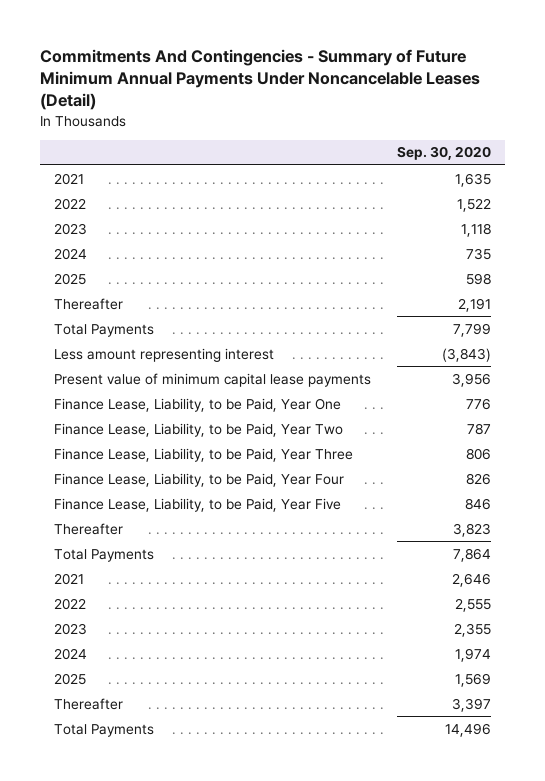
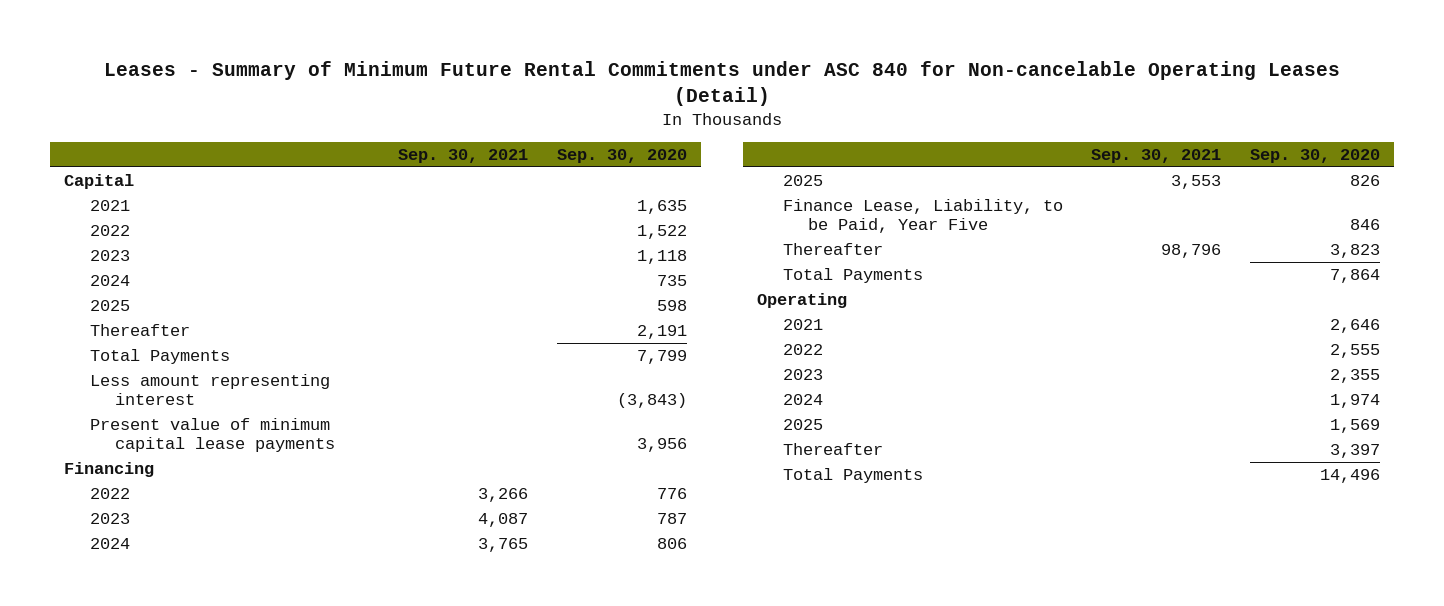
[40,49,481,111] Commitments And Contingencies - Summary of Future Minimum Annual Payments Under Noncancelable Leases (Detail) -> [103,61,1340,107] Leases - Summary of Minimum Future Rental Commitments under ASC 840 for Non-cancelable Operating Leases (Detail)
none -> [398,148,529,163] Sep. 30, 2021
none -> [64,174,135,190] Capital
none -> [64,462,155,478] Financing
[53,397,341,412] Finance Lease, Liability, to be Paid, Year One -> [89,488,130,500] 2022
[53,422,343,437] Finance Lease, Liability, to be Paid, Year Two -> [89,513,130,525] 2023
[53,447,353,462] Finance Lease, Liability, to be Paid, Year Three -> [89,538,130,550] 2024
[53,472,344,487] Finance Lease, Liability, to be Paid, Year Four -> [782,175,823,187] 2025
none -> [757,293,848,309] Operating

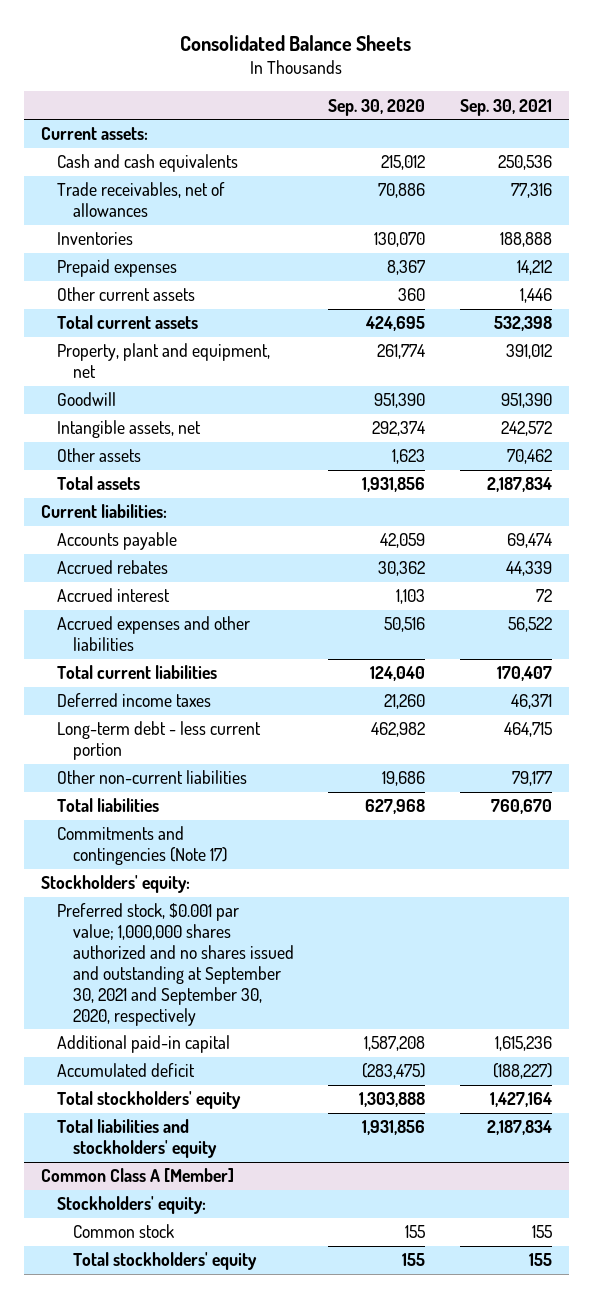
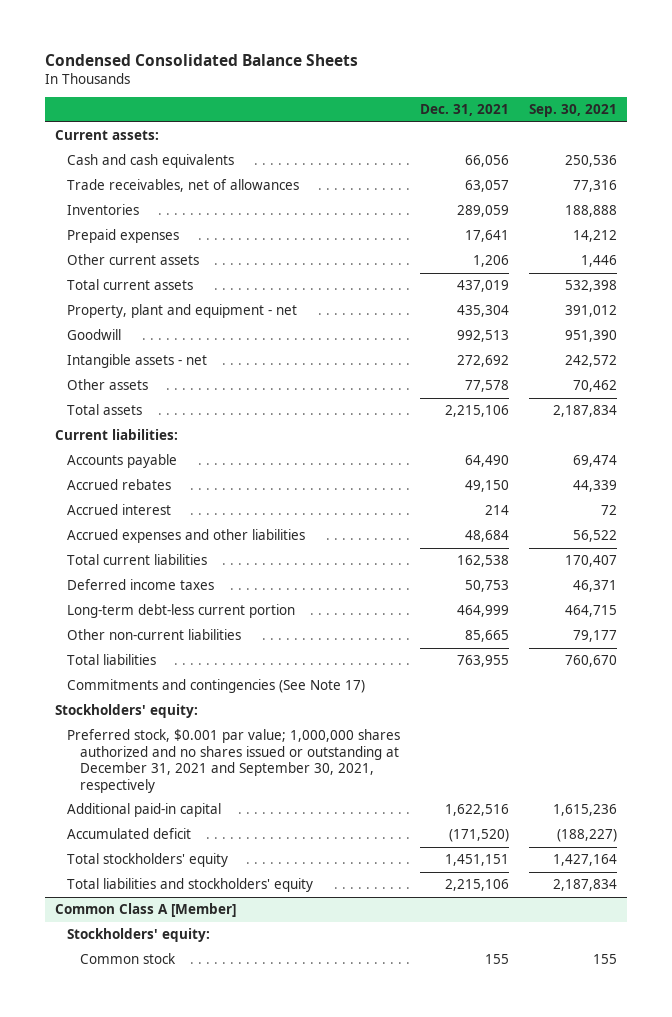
[180,34,412,51] Consolidated Balance Sheets -> [44,53,358,66] Condensed Consolidated Balance Sheets
[328,98,426,116] Sep. 30, 2020 -> none
none -> [420,104,510,117] Dec. 31, 2021
[56,343,270,379] Property, plant and equipment, net -> [67,304,298,319] Property, plant and equipment - net
[56,420,201,439] Intangible assets, net -> [67,354,208,369] Intangible assets - net
[56,721,261,761] Long-term debt - less current portion -> [67,604,296,619] Long-term debt-less current portion
[56,826,228,866] Commitments and contingencies (Note 17) -> [67,679,366,694] Commitments and contingencies (See Note 17)
[56,903,295,1026] Preferred stock, $0.001 par value; 1,000,000 shares authorized and no shares issued and outstanding at September 30, 2021 and September 30, 2020, respectively -> [67,729,401,793] Preferred stock, $0.001 par value; 1,000,000 shares authorized and no shares issued or outstanding at December 31, 2021 and September 30, 2021, respectively
[73,1252,258,1271] Total stockholders' equity -> none

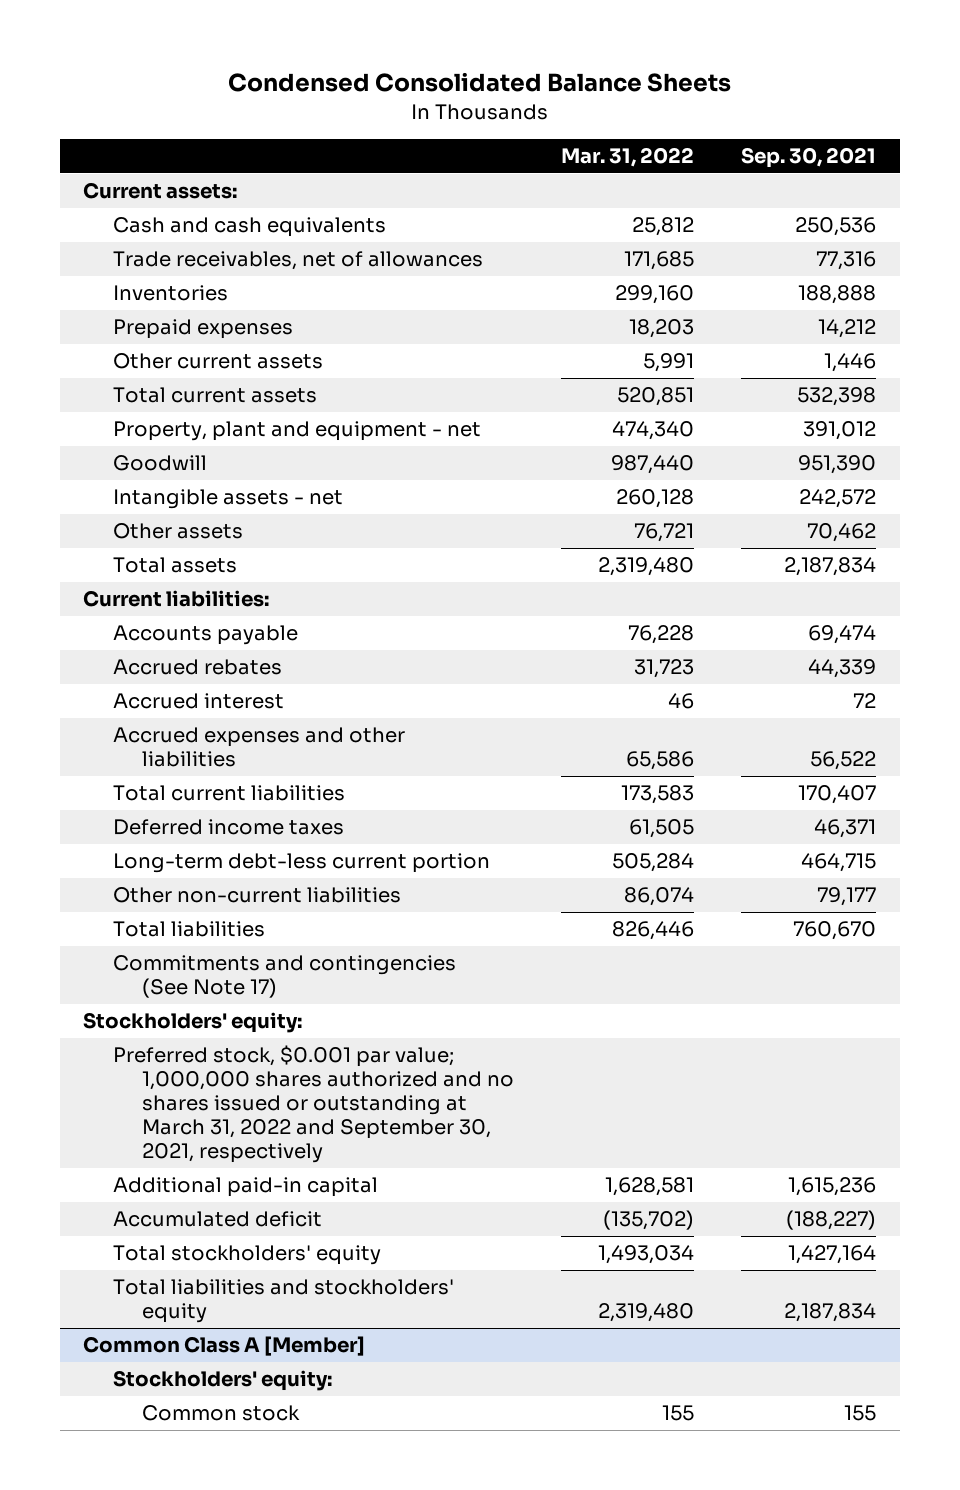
[420,104,510,117] Dec. 31, 2021 -> none
none -> [561,147,695,168] Mar. 31, 2022
[67,729,401,793] Preferred stock, $0.001 par value; 1,000,000 shares authorized and no shares issued or outstanding at December 31, 2021 and September 30, 2021, respectively -> [112,1045,515,1164] Preferred stock, $0.001 par value; 1,000,000 shares authorized and no shares issued or outstanding at March 31, 2022 and September 30, 2021, respectively

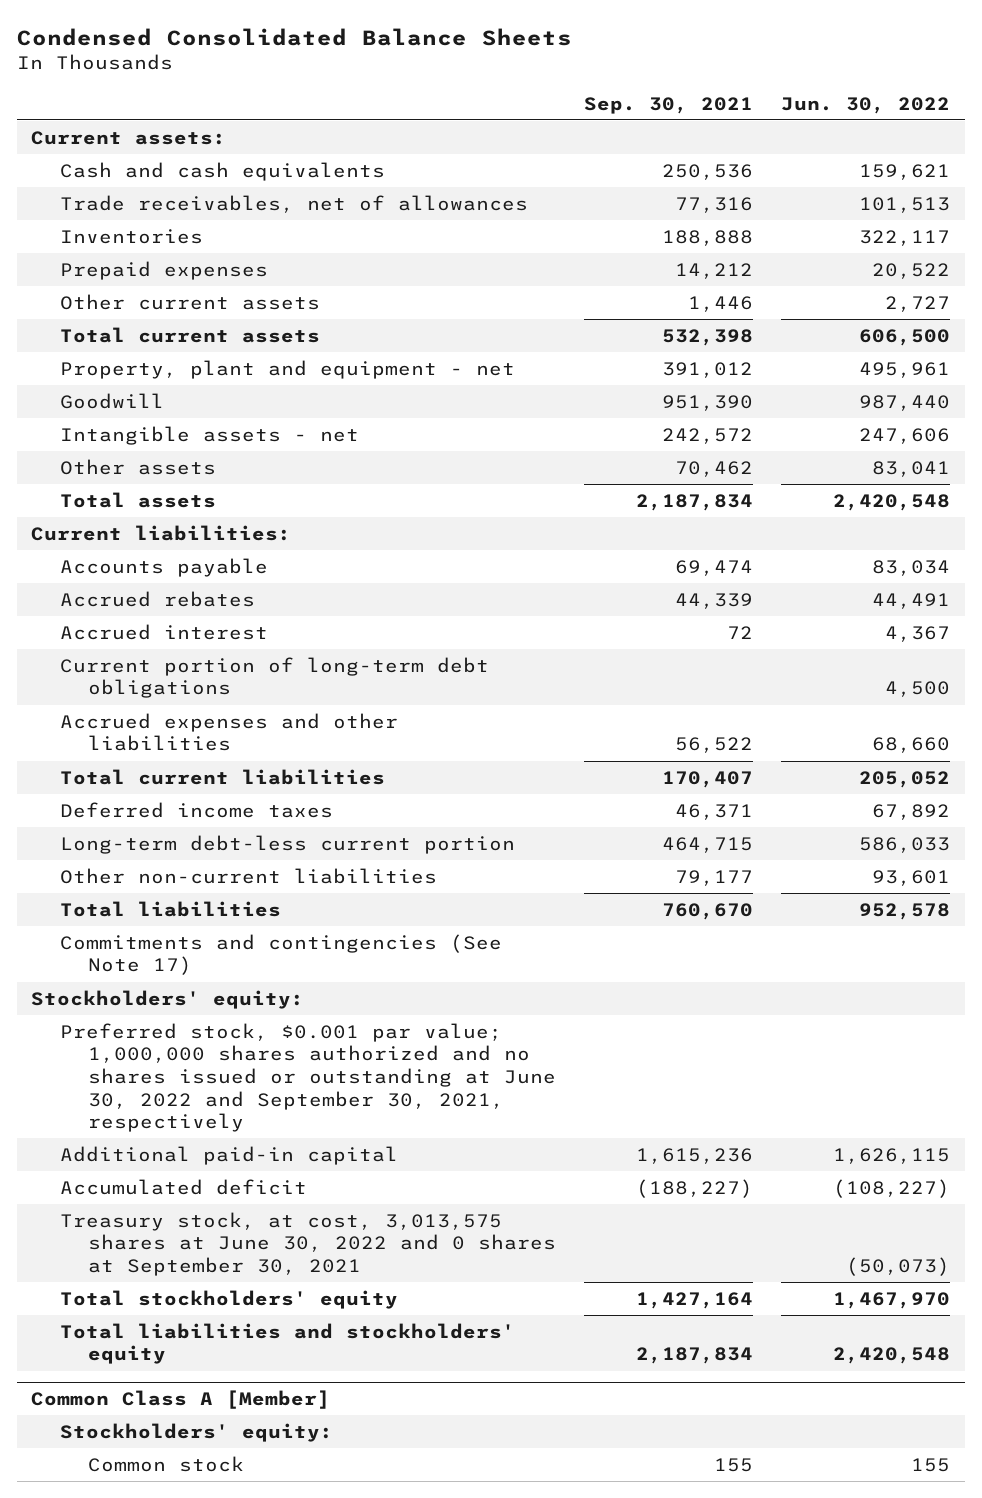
[561,147,695,168] Mar. 31, 2022 -> none
none -> [781,96,951,114] Jun. 30, 2022
none -> [59,656,489,699] Current portion of long-term debt obligations
[112,1045,515,1164] Preferred stock, $0.001 par value; 1,000,000 shares authorized and no shares issued or outstanding at March 31, 2022 and September 30, 2021, respectively -> [59,1022,556,1133] Preferred stock, $0.001 par value; 1,000,000 shares authorized and no shares issued or outstanding at June 30, 2022 and September 30, 2021, respectively
none -> [59,1211,556,1276] Treasury stock, at cost, 3,013,575 shares at June 30, 2022 and 0 shares at September 30, 2021

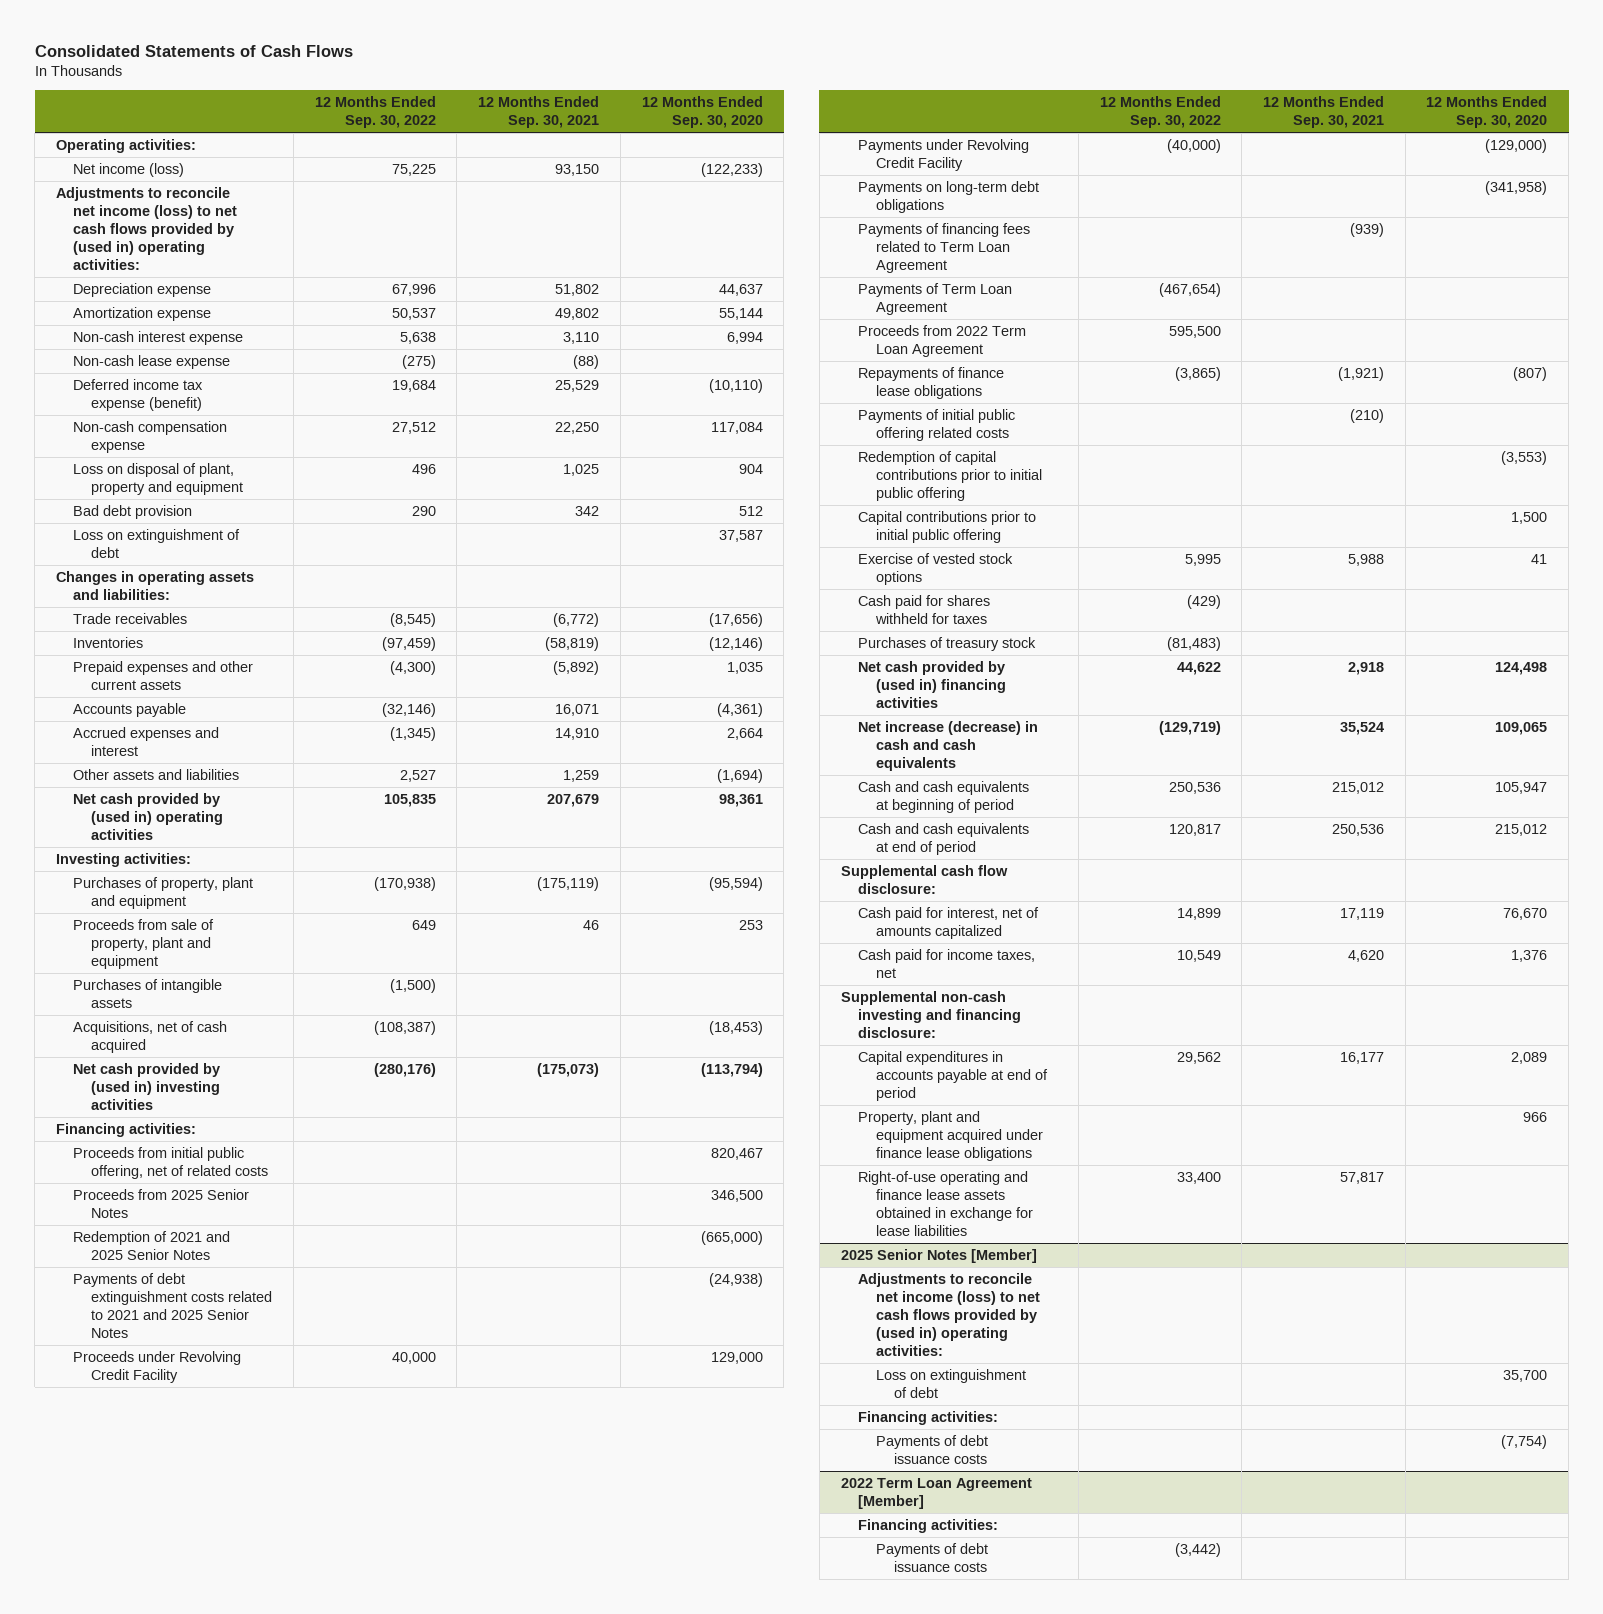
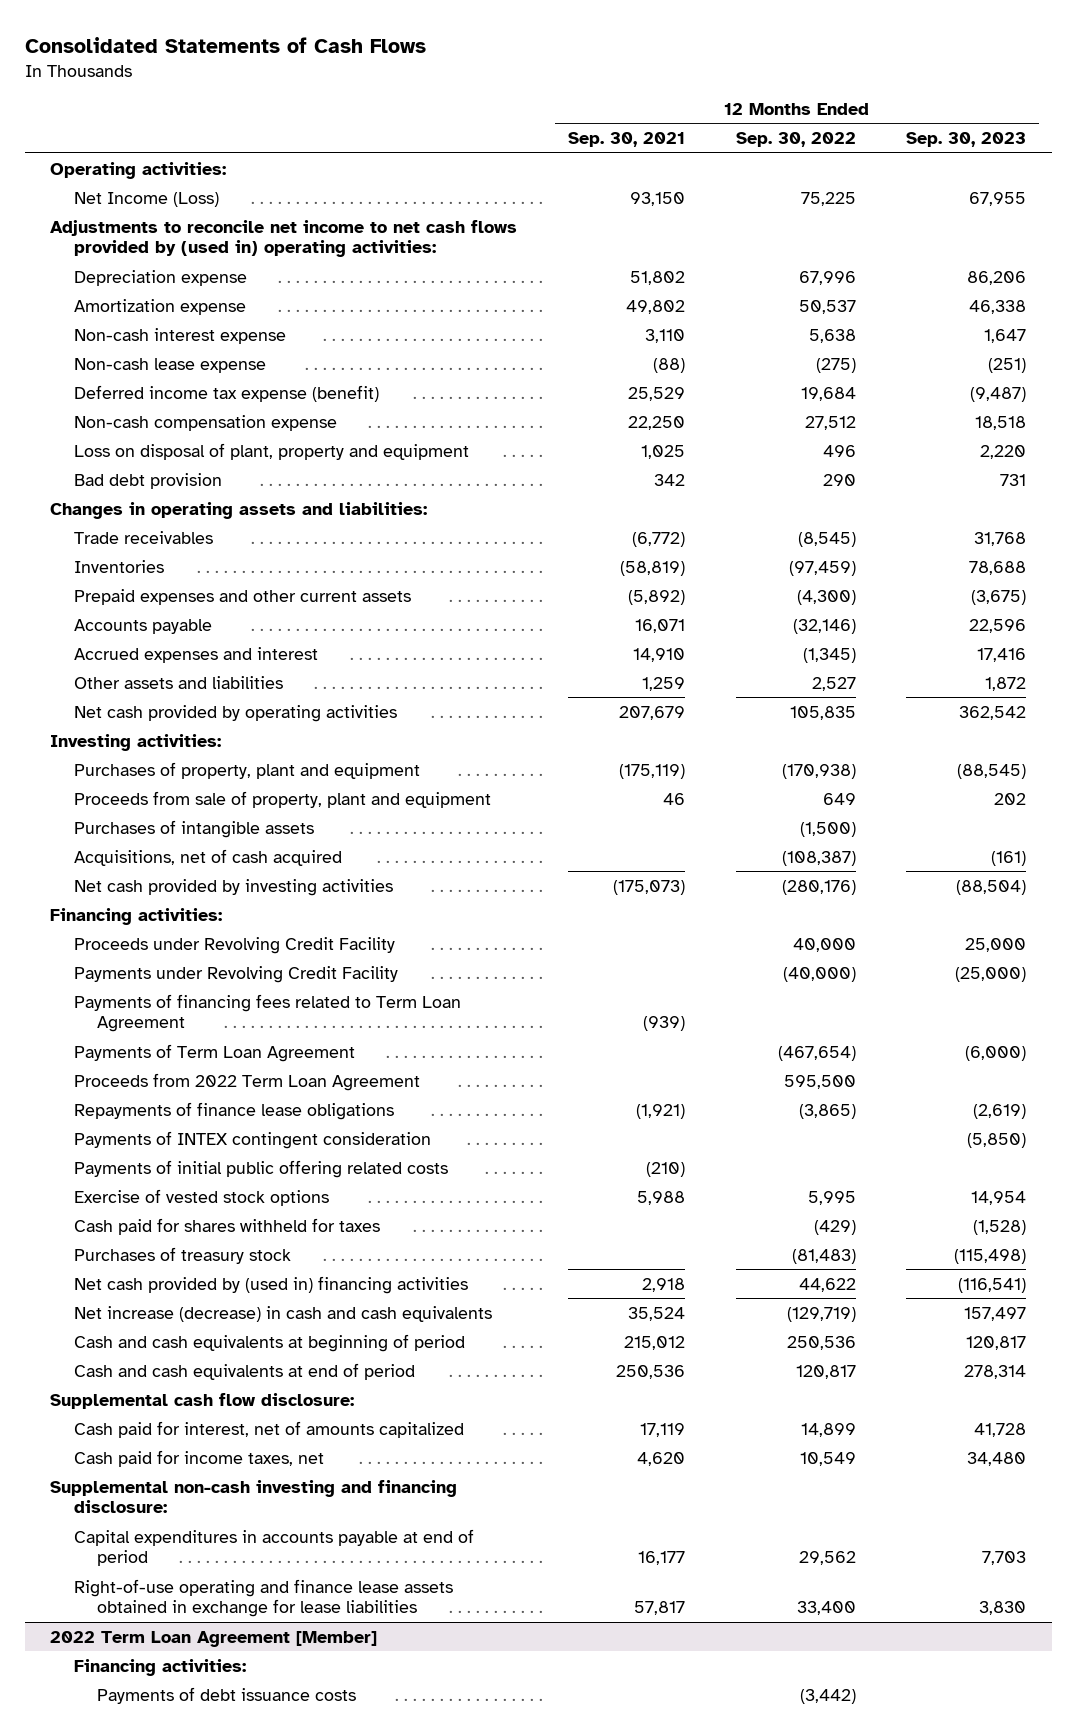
[641,96,763,129] 12 Months Ended Sep. 30, 2020 -> none
none -> [906,132,1027,148] Sep. 30, 2023
[73,162,185,177] Net income (loss) -> [73,191,219,207] Net Income (Loss)
[55,186,238,271] Adjustments to reconcile net income (loss) to net cash flows provided by (used in) operating activities: -> [50,219,518,258] Adjustments to reconcile net income to net cash flows provided by (used in) operating activities:
[73,528,241,558] Loss on extinguishment of debt -> none
[73,792,224,841] Net cash provided by (used in) operating activities -> [73,704,397,722] Net cash provided by operating activities
[73,1062,221,1111] Net cash provided by (used in) investing activities -> [73,878,393,896] Net cash provided by investing activities
[73,1146,269,1179] Proceeds from initial public offering, net of related costs -> none
[73,1188,250,1218] Proceeds from 2025 Senior Notes -> none
[73,1230,231,1260] Redemption of 2021 and 2025 Senior Notes -> none
[73,1272,273,1339] Payments of debt extinguishment costs related to 2021 and 2025 Senior Notes -> none
[858,180,1040,213] Payments on long-term debt obligations -> none
none -> [73,1130,431,1149] Payments of INTEX contingent consideration
[858,450,1043,502] Redemption of capital contributions prior to initial public offering -> none
[858,510,1037,543] Capital contributions prior to initial public offering -> none
[858,1110,1044,1162] Property, plant and equipment acquired under finance lease obligations -> none
[840,1248,1037,1263] 2025 Senior Notes [Member] -> none
[858,1272,1041,1357] Adjustments to reconcile net income (loss) to net cash flows provided by (used in) operating activities: -> none
[876,1368,1027,1398] Loss on extinguishment of debt -> none
[858,1410,999,1425] Financing activities: -> none
[876,1434,989,1464] Payments of debt issuance costs -> none

